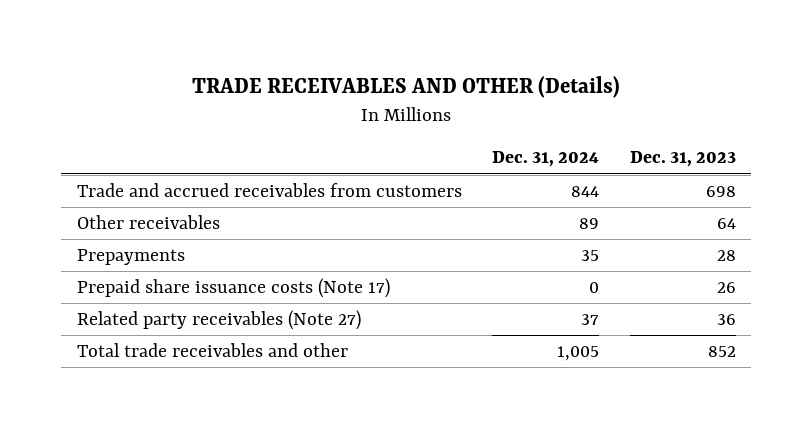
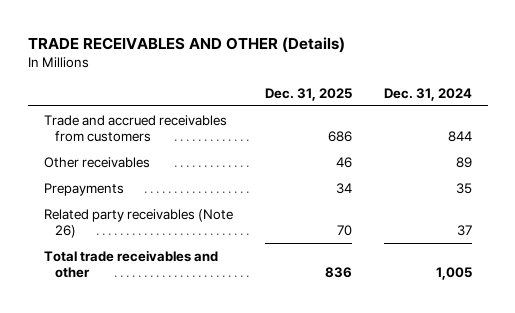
[629,151,736,168] Dec. 31, 2023 -> none
none -> [264,87,352,101] Dec. 31, 2025
[76,278,390,299] Prepaid share issuance costs (Note 17) -> none
[76,310,361,331] Related party receivables (Note 27) -> [43,208,233,239] Related party receivables (Note 26)

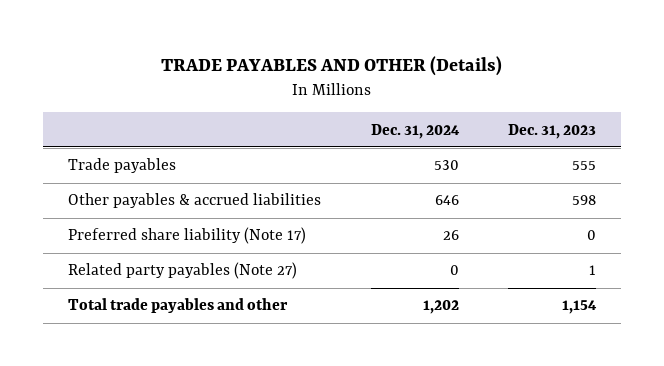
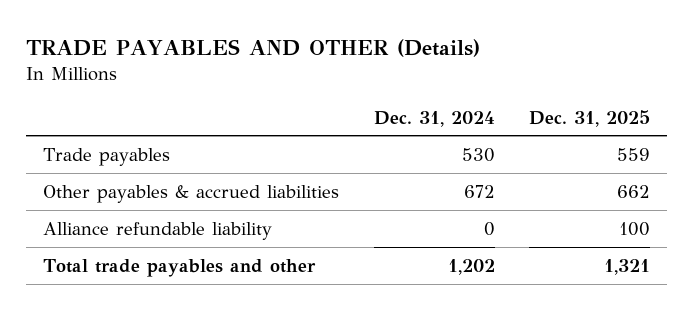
[507,123,596,139] Dec. 31, 2023 -> none
none -> [528,109,650,127] Dec. 31, 2025
[68,227,307,245] Preferred share liability (Note 17) -> none
[68,262,298,280] Related party payables (Note 27) -> none
[434,195,459,206] 646 -> [463,184,495,198] 672
none -> [43,221,273,240] Alliance refundable liability

